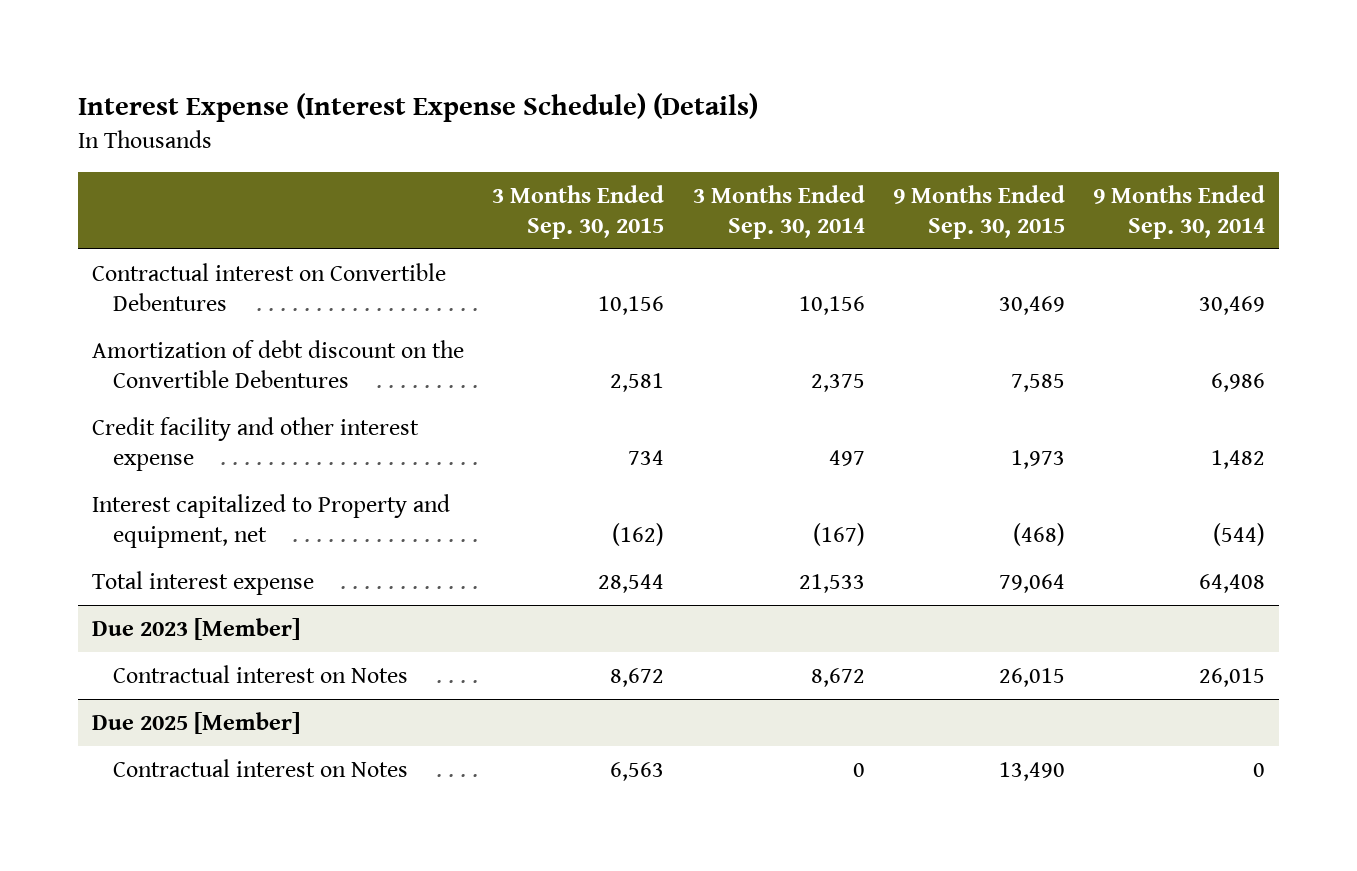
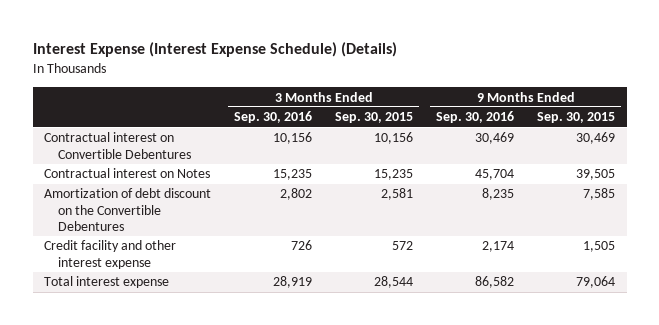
[692,184,865,240] 3 Months Ended Sep. 30, 2014 -> none
[1093,184,1266,240] 9 Months Ended Sep. 30, 2014 -> none
none -> [234,111,313,124] Sep. 30, 2016
none -> [436,111,515,124] Sep. 30, 2016
none -> [44,168,211,179] Contractual interest on Notes
[92,493,451,549] Interest capitalized to Property and equipment, net -> none
[628,450,665,466] 734 -> [392,241,414,251] 572
[1010,450,1065,470] 1,973 -> [583,241,616,253] 1,505
[92,617,301,640] Due 2023 [Member] -> none
[113,664,409,683] Contractual interest on Notes -> none
[92,711,301,734] Due 2025 [Member] -> none
[113,758,409,777] Contractual interest on Notes -> none

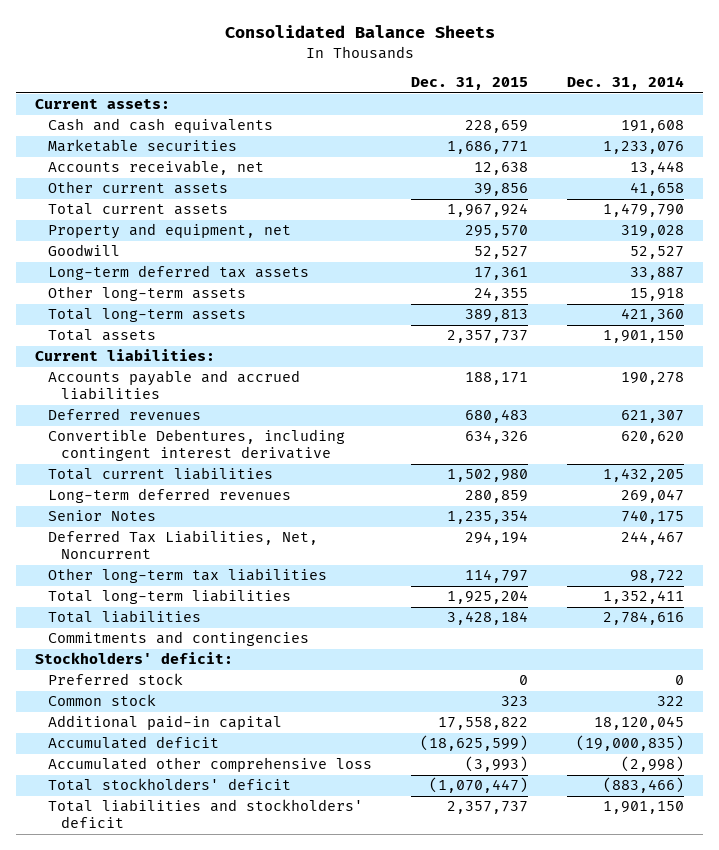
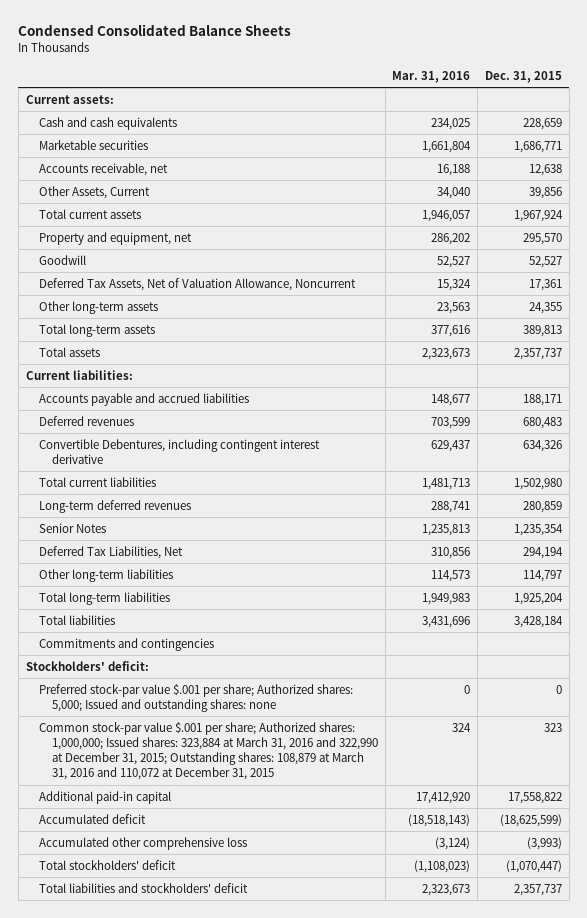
[224,25,495,39] Consolidated Balance Sheets -> [18,24,292,37] Condensed Consolidated Balance Sheets
[566,76,684,91] Dec. 31, 2014 -> none
none -> [392,70,471,83] Mar. 31, 2016
[48,181,229,195] Other current assets -> [38,185,150,199] Other Assets, Current
[48,265,310,281] Long-term deferred tax assets -> [38,277,356,291] Deferred Tax Assets, Net of Valuation Allowance, Noncurrent
[48,530,319,560] Deferred Tax Liabilities, Net, Noncurrent -> [38,545,183,559] Deferred Tax Liabilities, Net
[48,568,328,584] Other long-term tax liabilities -> [38,568,173,582] Other long-term liabilities
[48,673,184,686] Preferred stock -> [38,683,353,713] Preferred stock-par value $.001 per share; Authorized shares: 5,000; Issued and outstanding shares: none
[48,694,157,707] Common stock -> [38,721,378,781] Common stock-par value $.001 per share; Authorized shares: 1,000,000; Issued shares: 323,884 at March 31, 2016 and 322,990 at December 31, 2015; Outstanding shares: 108,879 at March 31, 2016 and 110,072 at December 31, 2015

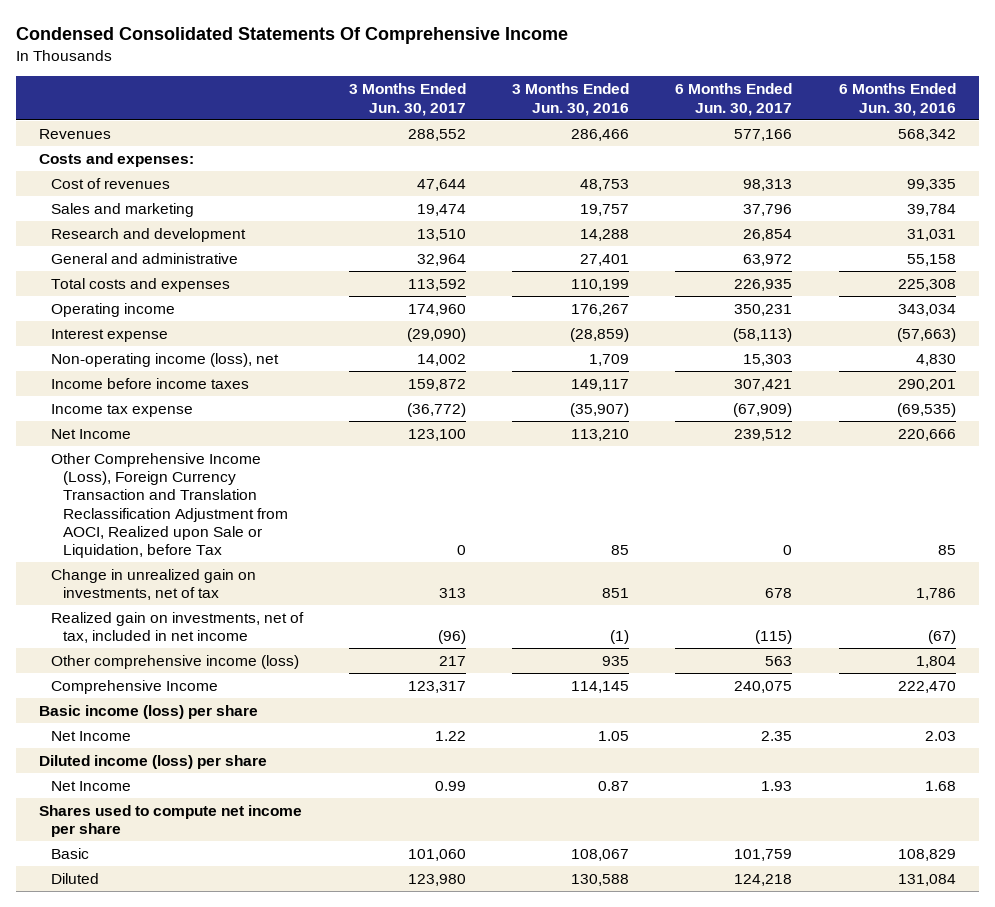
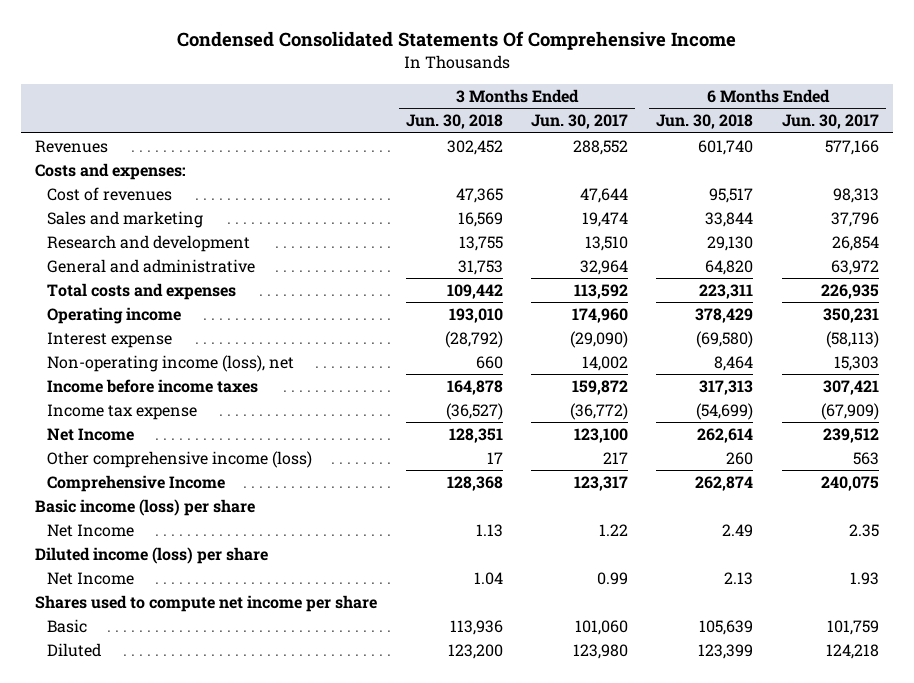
[512,83,630,116] 3 Months Ended Jun. 30, 2016 -> none
[838,83,956,116] 6 Months Ended Jun. 30, 2016 -> none
none -> [405,114,503,130] Jun. 30, 2018
none -> [656,114,754,130] Jun. 30, 2018
[51,452,289,558] Other Comprehensive Income (Loss), Foreign Currency Transaction and Translation Reclassification Adjustment from AOCI, Realized upon Sale or Liquidation, before Tax -> none
[51,568,257,601] Change in unrealized gain on investments, net of tax -> none
[51,611,305,644] Realized gain on investments, net of tax, included in net income -> none

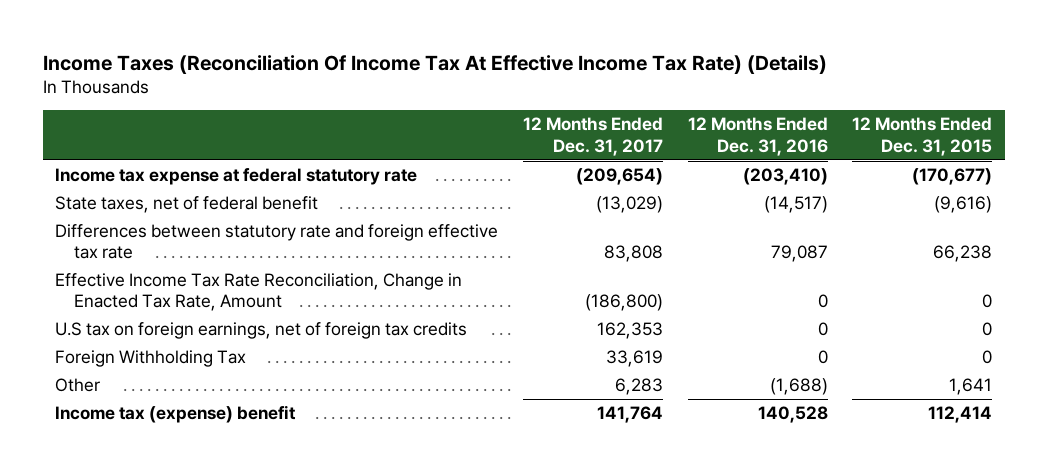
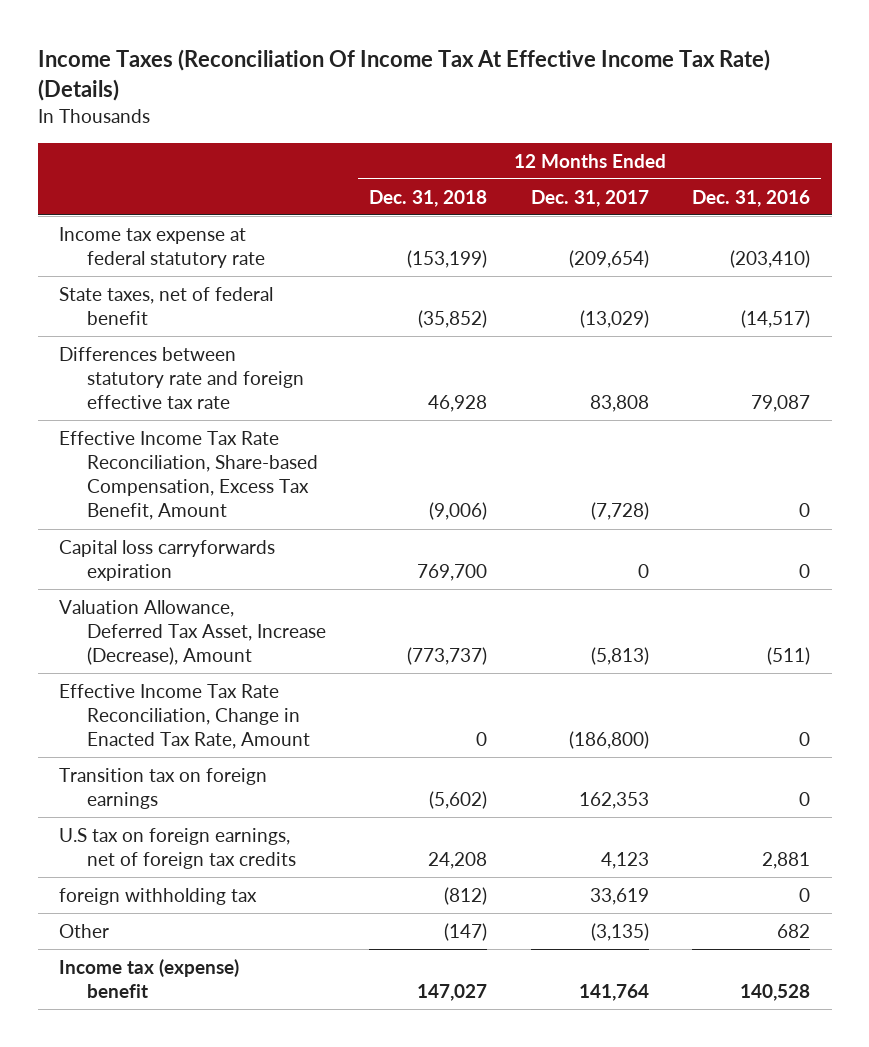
[852,117,993,156] 12 Months Ended Dec. 31, 2015 -> none
none -> [369,189,488,207] Dec. 31, 2018
none -> [59,430,318,521] Effective Income Tax Rate Reconciliation, Share-based Compensation, Excess Tax Benefit, Amount
none -> [59,539,276,582] Capital loss carryforwards expiration
none -> [59,599,326,666] Valuation Allowance, Deferred Tax Asset, Increase (Decrease), Amount
none -> [59,767,268,810] Transition tax on foreign earnings
[596,322,663,340] 162,353 -> [600,852,649,870] 4,123
[817,322,828,337] 0 -> [762,852,811,870] 2,881
[55,350,247,368] Foreign Withholding Tax -> [59,887,258,905] foreign withholding tax
[614,378,663,396] 6,283 -> [590,922,649,941] (3,135)
[769,378,828,396] (1,688) -> [777,923,811,938] 682

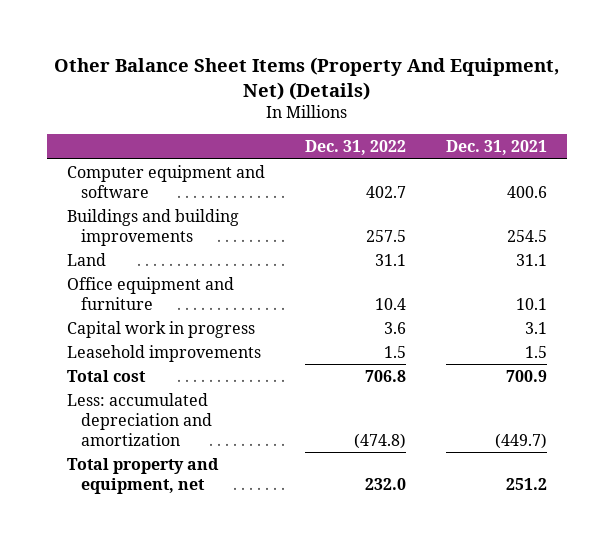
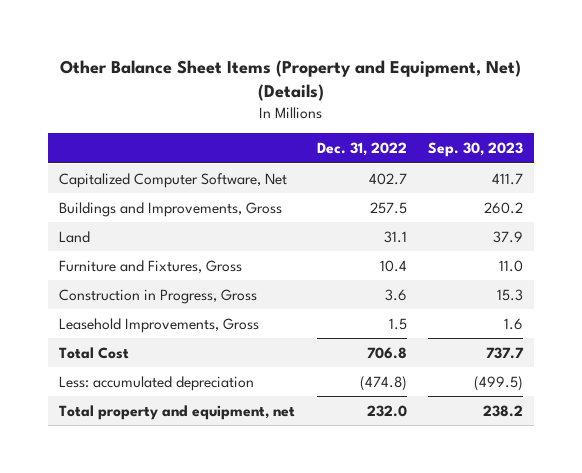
[54,57,560,100] Other Balance Sheet Items (Property And Equipment, Net) (Details) -> [60,59,522,101] Other Balance Sheet Items (Property and Equipment, Net) (Details)
[446,140,548,156] Dec. 31, 2021 -> none
none -> [427,141,523,157] Sep. 30, 2023
[67,164,266,198] Computer equipment and software -> [59,172,288,188] Capitalized Computer Software, Net
[67,208,240,246] Buildings and building improvements -> [59,201,283,217] Buildings and Improvements, Gross
[67,276,235,310] Office equipment and furniture -> [59,259,243,273] Furniture and Fixtures, Gross
[67,320,256,338] Capital work in progress -> [59,288,258,304] Construction in Progress, Gross
[67,344,262,362] Leasehold improvements -> [59,317,260,333] Leasehold Improvements, Gross
[67,369,147,382] Total cost -> [59,346,130,359] Total Cost
[67,392,213,446] Less: accumulated depreciation and amortization -> [59,375,255,391] Less: accumulated depreciation

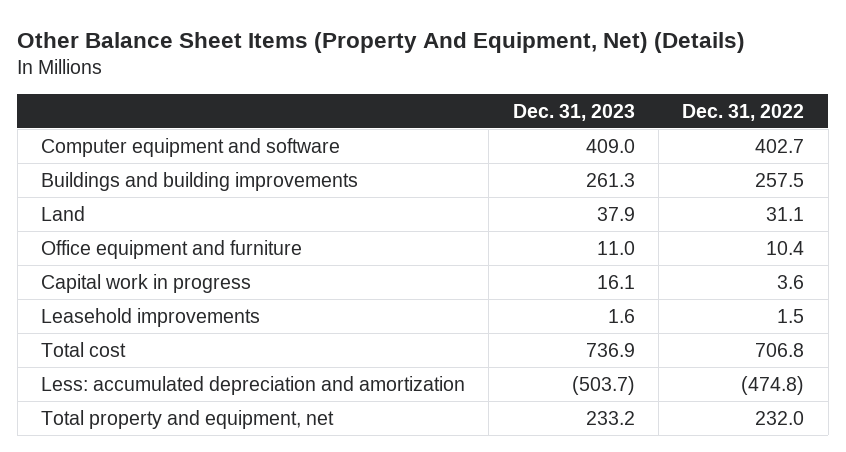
[60,59,522,101] Other Balance Sheet Items (Property and Equipment, Net) (Details) -> [17,31,746,53] Other Balance Sheet Items (Property And Equipment, Net) (Details)
[427,141,523,157] Sep. 30, 2023 -> none
none -> [512,103,635,121] Dec. 31, 2023
[59,172,288,188] Capitalized Computer Software, Net -> [41,137,341,157] Computer equipment and software
[59,201,283,217] Buildings and Improvements, Gross -> [41,171,359,191] Buildings and building improvements
[59,259,243,273] Furniture and Fixtures, Gross -> [41,239,303,259] Office equipment and furniture
[59,288,258,304] Construction in Progress, Gross -> [41,273,252,293] Capital work in progress
[59,317,260,333] Leasehold Improvements, Gross -> [41,307,261,327] Leasehold improvements
[59,346,130,359] Total Cost -> [41,341,127,357] Total cost
[59,375,255,391] Less: accumulated depreciation -> [41,375,466,395] Less: accumulated depreciation and amortization

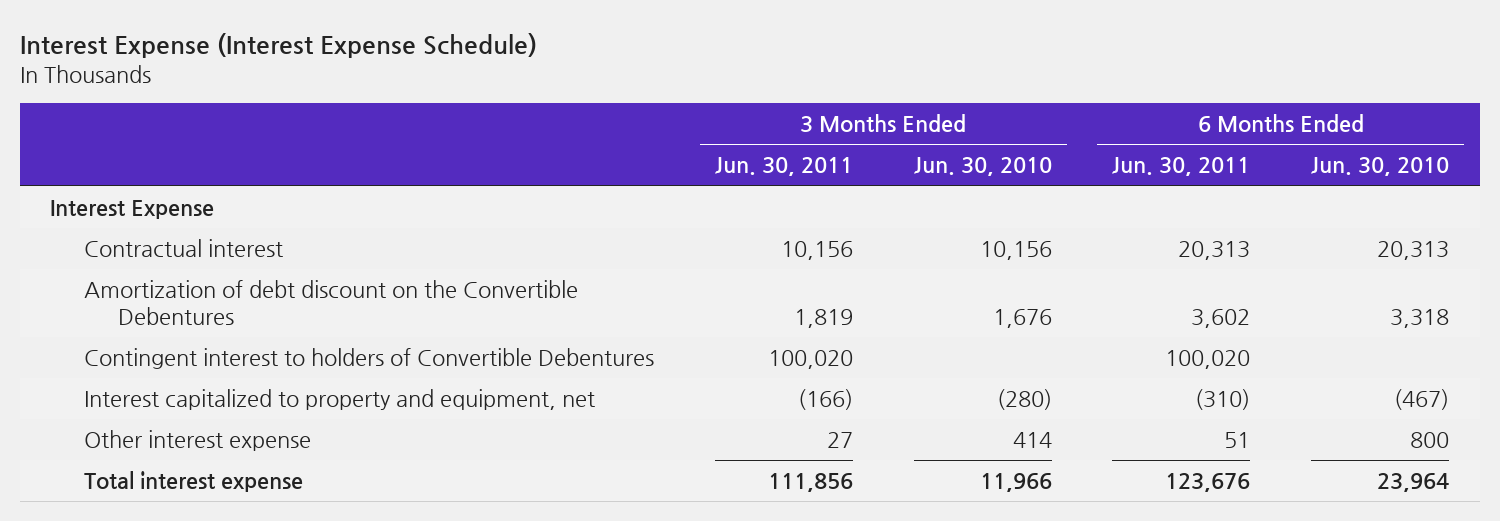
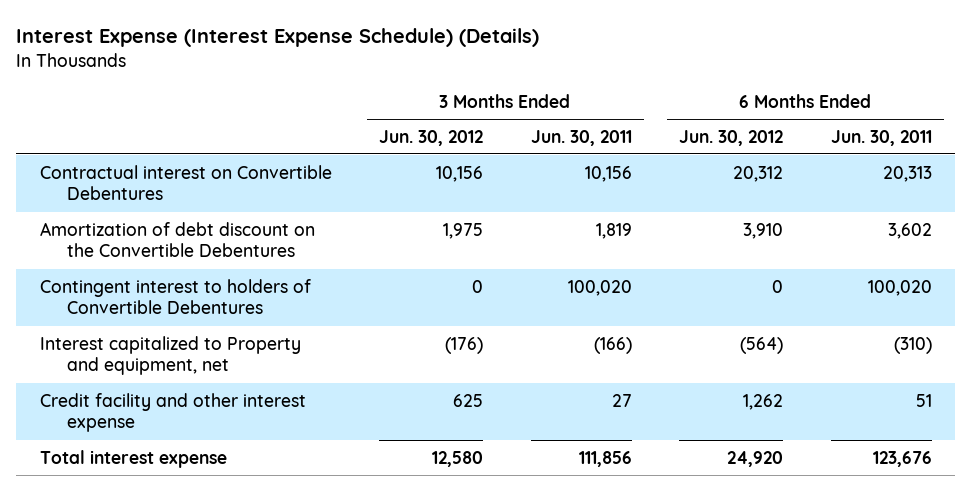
[19,32,537,58] Interest Expense (Interest Expense Schedule) -> [15,28,539,48] Interest Expense (Interest Expense Schedule) (Details)
[913,157,1052,177] Jun. 30, 2010 -> none
[1311,157,1450,177] Jun. 30, 2010 -> none
none -> [379,129,484,146] Jun. 30, 2012
none -> [679,129,784,146] Jun. 30, 2012
[50,200,215,220] Interest Expense -> none
[83,239,283,258] Contractual interest -> [39,164,332,201] Contractual interest on Convertible Debentures
[83,389,595,411] Interest capitalized to property and equipment, net -> [39,335,301,376] Interest capitalized to Property and equipment, net
[83,430,311,452] Other interest expense -> [39,392,306,433] Credit facility and other interest expense

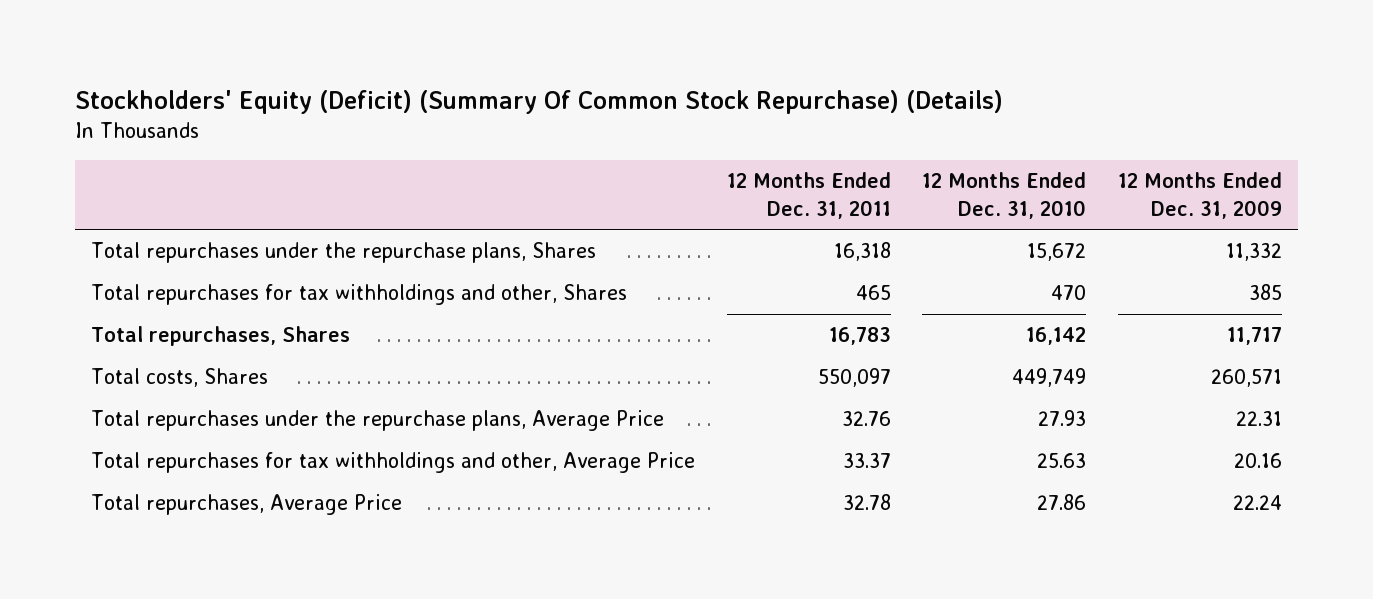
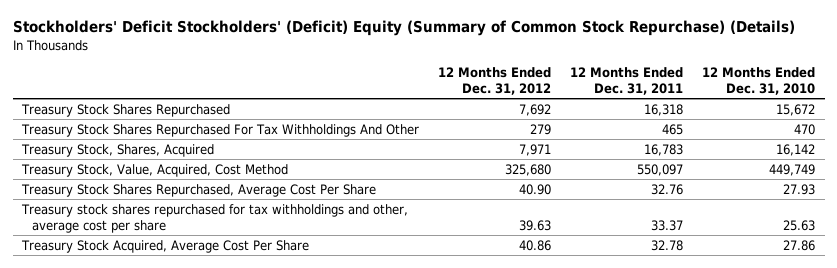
[75,89,1004,114] Stockholders' Equity (Deficit) (Summary Of Common Stock Repurchase) (Details) -> [12,20,795,37] Stockholders' Deficit Stockholders' (Deficit) Equity (Summary of Common Stock Repurchase) (Details)
[1117,172,1282,219] 12 Months Ended Dec. 31, 2009 -> none
none -> [438,67,552,96] 12 Months Ended Dec. 31, 2012
[90,242,596,264] Total repurchases under the repurchase plans, Shares -> [21,103,231,117] Treasury Stock Shares Repurchased
[90,284,627,306] Total repurchases for tax withholdings and other, Shares -> [21,123,420,137] Treasury Stock Shares Repurchased For Tax Withholdings And Other
[90,326,350,347] Total repurchases, Shares -> [21,143,215,157] Treasury Stock, Shares, Acquired
[90,368,268,388] Total costs, Shares -> [21,163,289,177] Treasury Stock, Value, Acquired, Cost Method
[90,410,664,432] Total repurchases under the repurchase plans, Average Price -> [21,183,377,197] Treasury Stock Shares Repurchased, Average Cost Per Share
[90,452,695,474] Total repurchases for tax withholdings and other, Average Price -> [21,203,409,233] Treasury stock shares repurchased for tax withholdings and other, average cost per share
[90,494,402,516] Total repurchases, Average Price -> [21,239,310,253] Treasury Stock Acquired, Average Cost Per Share

